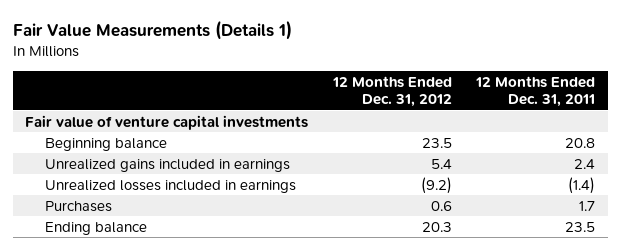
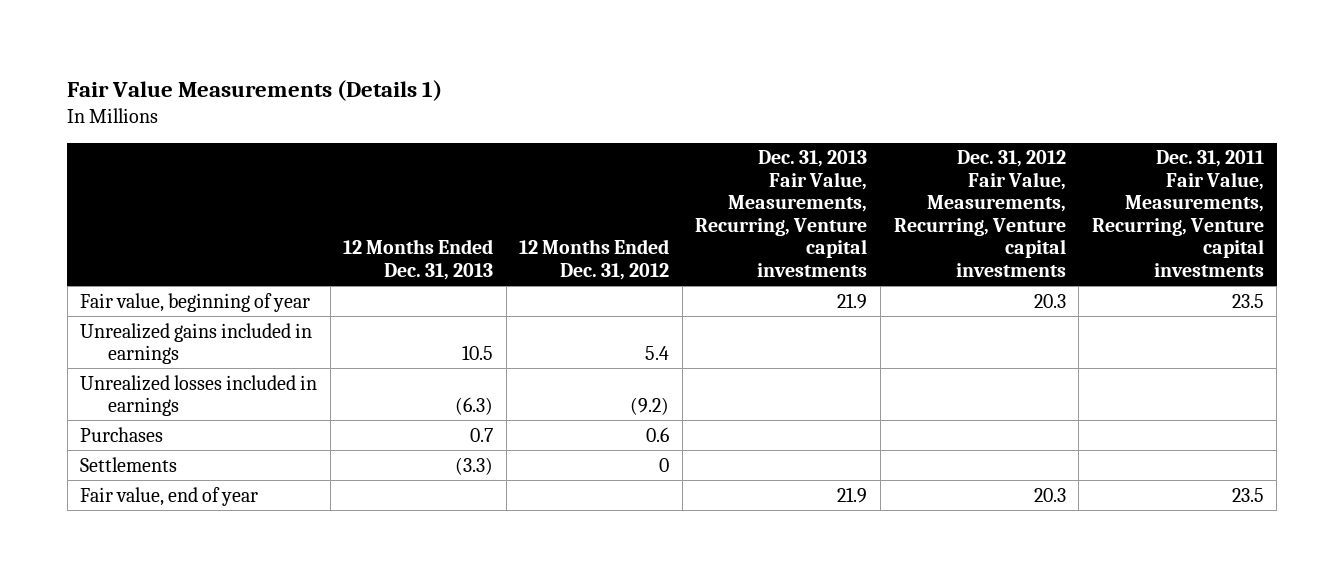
[475,75,596,107] 12 Months Ended Dec. 31, 2011 -> none
none -> [343,239,494,280] 12 Months Ended Dec. 31, 2013
none -> [695,150,868,277] Dec. 31, 2013 Fair Value, Measurements, Recurring, Venture capital investments
none -> [893,150,1066,277] Dec. 31, 2012 Fair Value, Measurements, Recurring, Venture capital investments
none -> [1091,150,1264,277] Dec. 31, 2011 Fair Value, Measurements, Recurring, Venture capital investments
[25,114,309,130] Fair value of venture capital investments -> none
[45,137,168,151] Beginning balance -> none
none -> [80,292,311,312] Fair value, beginning of year
[45,221,148,235] Ending balance -> none
none -> [80,456,178,472] Settlements
none -> [80,486,259,506] Fair value, end of year

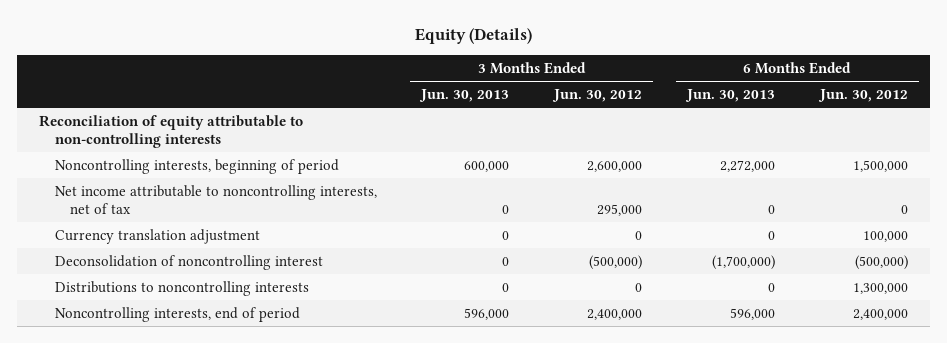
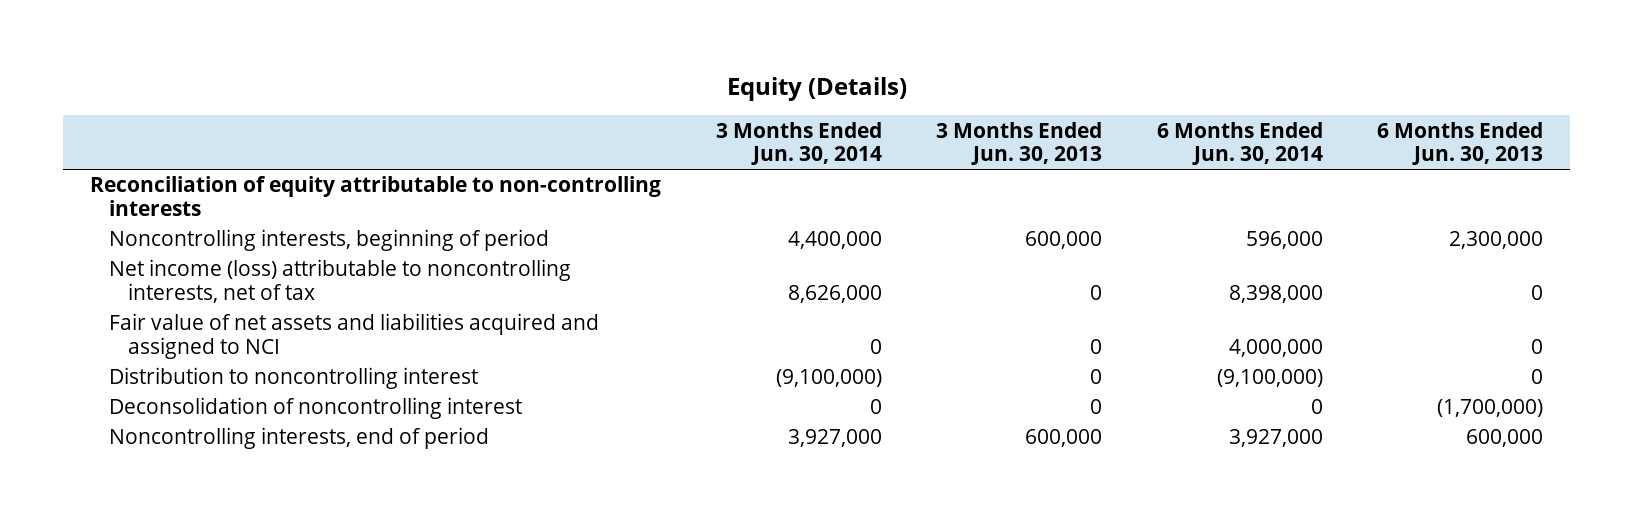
[552,89,643,103] Jun. 30, 2012 -> none
[817,89,908,103] Jun. 30, 2012 -> none
none -> [715,121,882,166] 3 Months Ended Jun. 30, 2014
none -> [1156,121,1323,166] 6 Months Ended Jun. 30, 2014
[54,228,260,244] Currency translation adjustment -> none
[720,159,776,172] 2,272,000 -> [1448,231,1543,250] 2,300,000
[54,184,377,215] Net income attributable to noncontrolling interests, net of tax -> [109,259,572,304] Net income (loss) attributable to noncontrolling interests, net of tax
none -> [109,313,600,360] Fair value of net assets and liabilities acquired and assigned to NCI
none -> [109,367,479,390] Distribution to noncontrolling interest
[54,280,309,296] Distributions to noncontrolling interests -> none
[464,307,510,320] 596,000 -> [1025,429,1103,448] 600,000
[730,307,776,320] 596,000 -> [1465,429,1543,448] 600,000

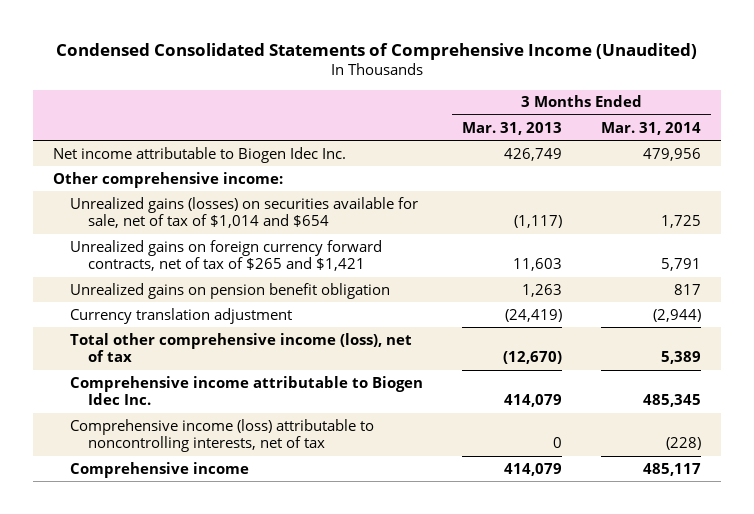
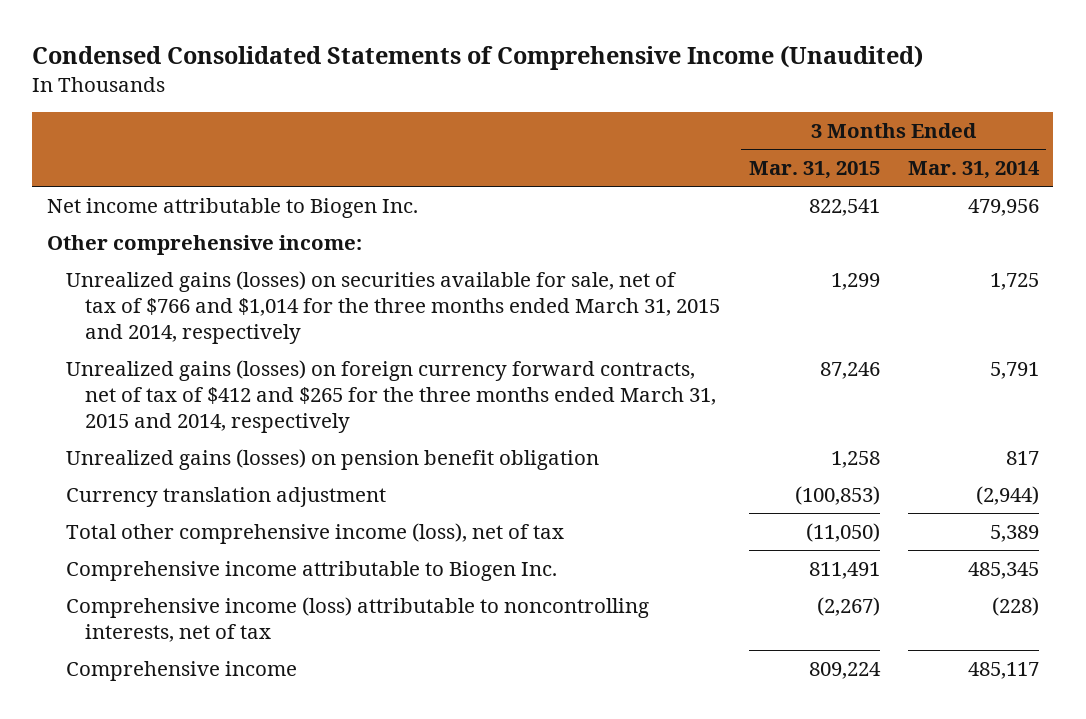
[462,121,563,135] Mar. 31, 2013 -> none
none -> [748,161,880,180] Mar. 31, 2015
[52,146,346,163] Net income attributable to Biogen Idec Inc. -> [46,197,418,218] Net income attributable to Biogen Inc.
[70,196,419,229] Unrealized gains (losses) on securities available for sale, net of tax of $1,014 and $654 -> [65,270,721,344] Unrealized gains (losses) on securities available for sale, net of tax of $766 and $1,014 for the three months ended March 31, 2015 and 2014, respectively
[70,239,383,272] Unrealized gains on foreign currency forward contracts, net of tax of $265 and $1,421 -> [65,359,717,433] Unrealized gains (losses) on foreign currency forward contracts, net of tax of $412 and $265 for the three months ended March 31, 2015 and 2014, respectively
[70,282,391,299] Unrealized gains on pension benefit obligation -> [65,448,599,470] Unrealized gains (losses) on pension benefit obligation
[70,375,424,406] Comprehensive income attributable to Biogen Idec Inc. -> [65,560,557,581] Comprehensive income attributable to Biogen Inc.

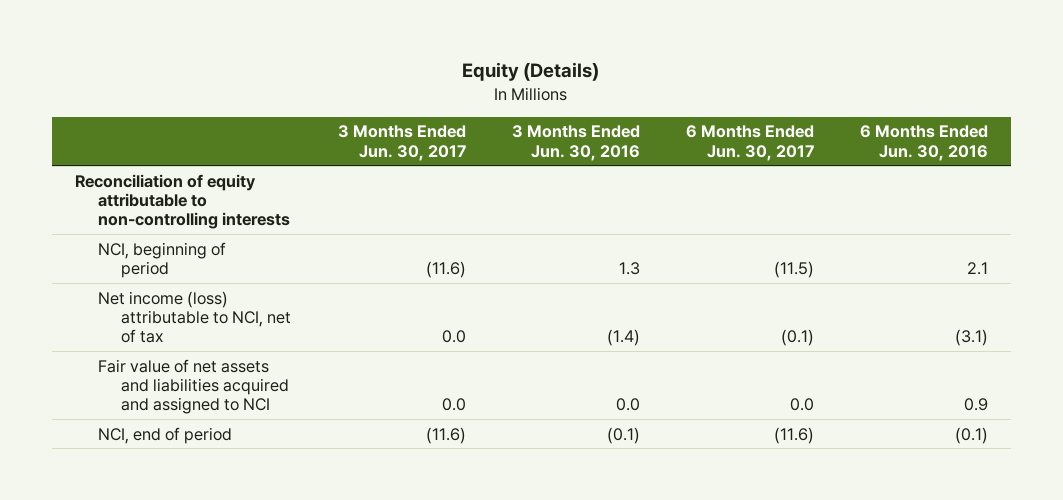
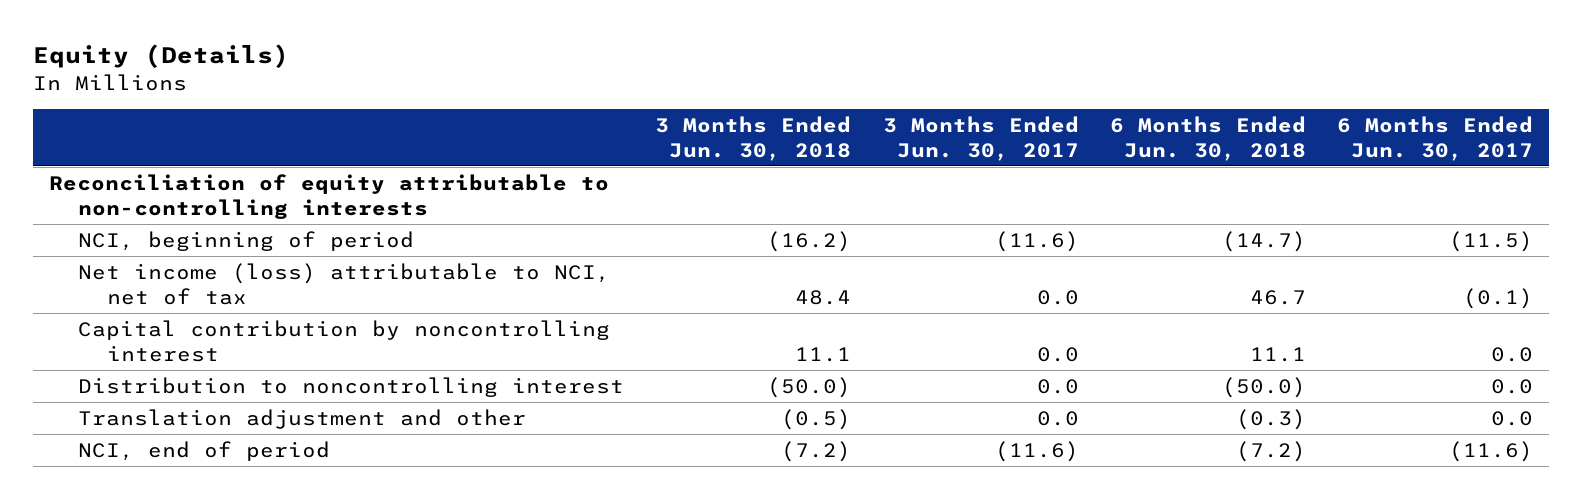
[511,125,640,161] 3 Months Ended Jun. 30, 2016 -> none
[859,125,988,161] 6 Months Ended Jun. 30, 2016 -> none
none -> [655,115,852,161] 3 Months Ended Jun. 30, 2018
none -> [1110,115,1307,161] 6 Months Ended Jun. 30, 2018
[98,358,290,415] Fair value of net assets and liabilities acquired and assigned to NCI -> [77,319,610,362] Capital contribution by noncontrolling interest
none -> [77,376,624,397] Distribution to noncontrolling interest
none -> [77,408,526,429] Translation adjustment and other

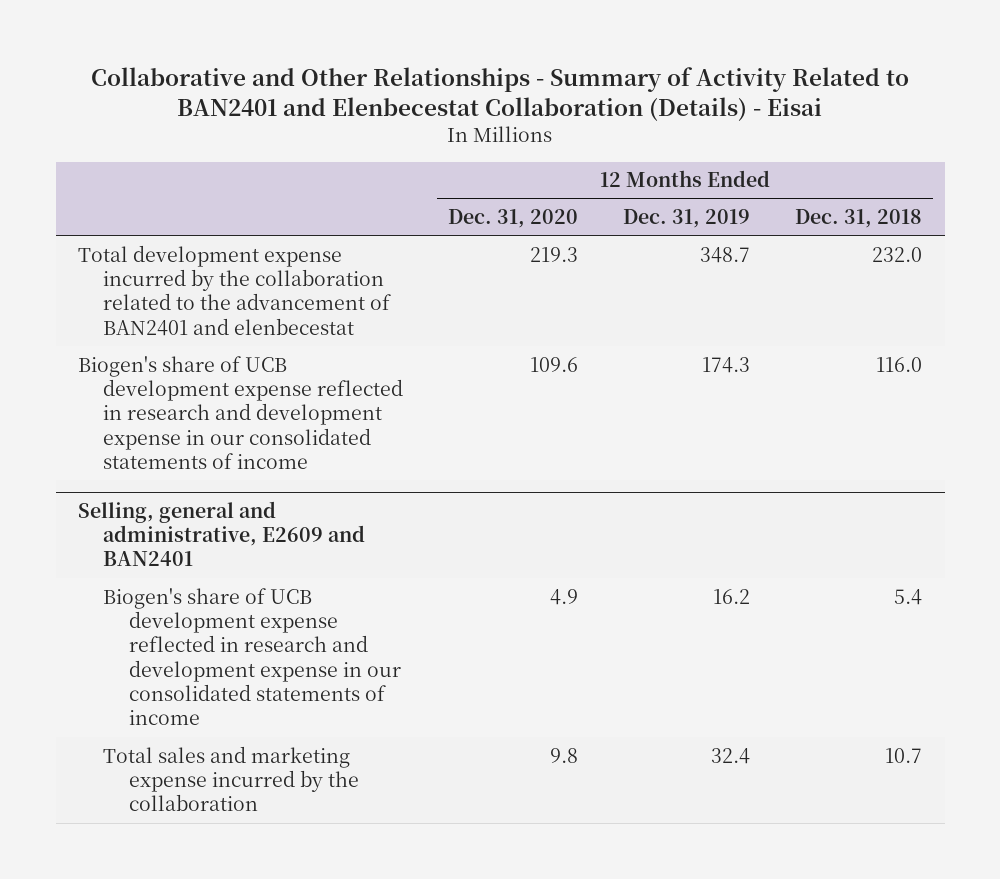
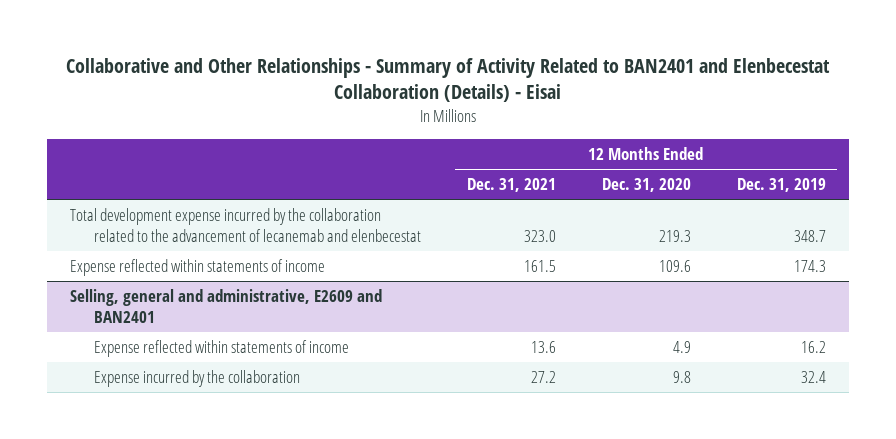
[795,208,923,228] Dec. 31, 2018 -> none
none -> [466,178,556,193] Dec. 31, 2021
[77,244,392,336] Total development expense incurred by the collaboration related to the advancement of BAN2401 and elenbecestat -> [69,208,421,242] Total development expense incurred by the collaboration related to the advancement of lecanemab and elenbecestat
[77,355,404,470] Biogen's share of UCB development expense reflected in research and development expense in our consolidated statements of income -> [69,259,325,277] Expense reflected within statements of income
[103,587,401,726] Biogen's share of UCB development expense reflected in research and development expense in our consolidated statements of income -> [93,340,349,358] Expense reflected within statements of income
[103,745,359,812] Total sales and marketing expense incurred by the collaboration -> [93,370,300,388] Expense incurred by the collaboration

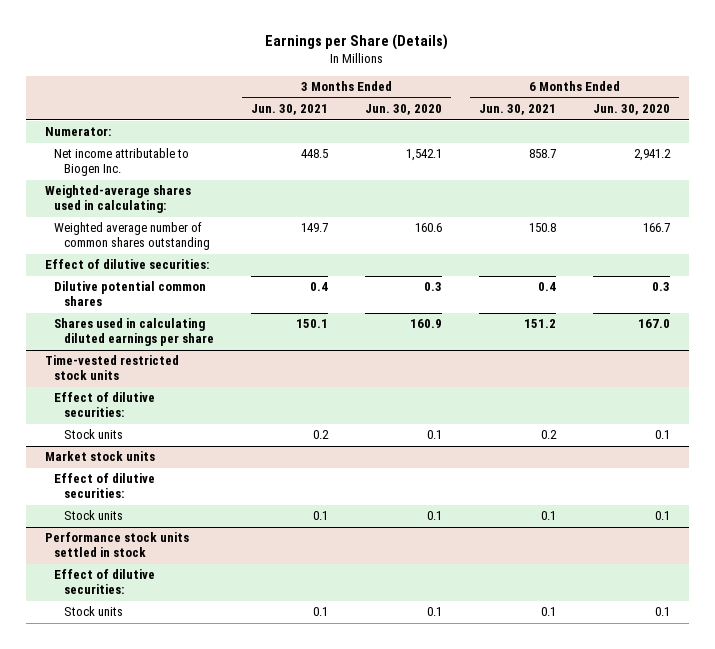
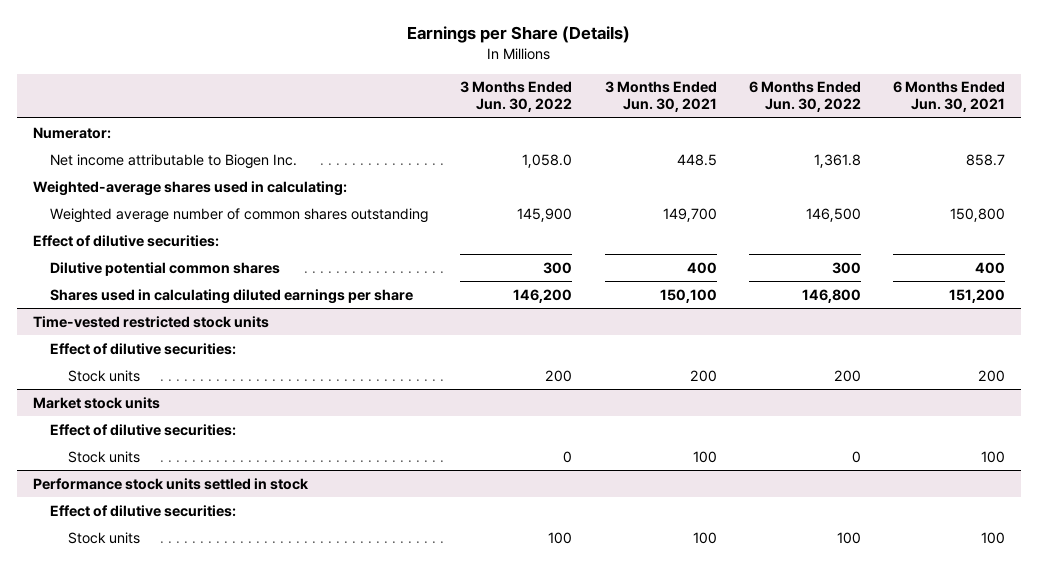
[365,104,443,116] Jun. 30, 2020 -> none
[593,104,671,116] Jun. 30, 2020 -> none
none -> [460,81,573,113] 3 Months Ended Jun. 30, 2022
none -> [748,81,861,113] 6 Months Ended Jun. 30, 2022
[301,223,329,233] 149.7 -> [662,207,717,222] 149,700
[529,223,557,233] 150.8 -> [949,207,1005,222] 150,800
[310,282,329,292] 0.4 -> [686,261,717,274] 400
[538,282,557,292] 0.4 -> [974,261,1005,274] 400
[296,319,329,329] 150.1 -> [659,288,717,303] 150,100
[524,319,557,329] 151.2 -> [948,288,1005,303] 151,200
[313,430,330,440] 0.2 -> [689,369,717,382] 200
[541,430,558,440] 0.2 -> [977,369,1005,382] 200
[313,511,329,521] 0.1 -> [692,450,717,463] 100
[541,511,557,521] 0.1 -> [980,450,1005,463] 100
[313,607,329,617] 0.1 -> [692,531,717,544] 100
[541,607,557,617] 0.1 -> [980,531,1005,544] 100

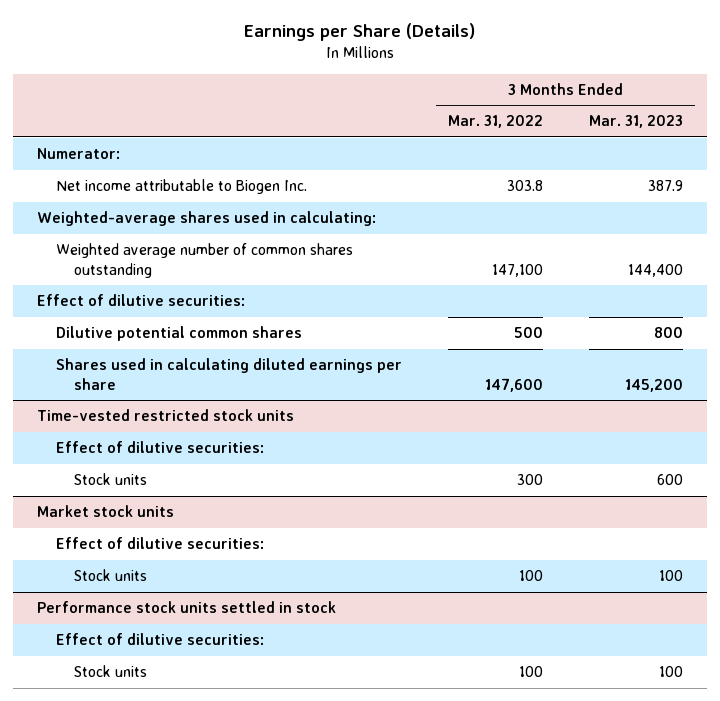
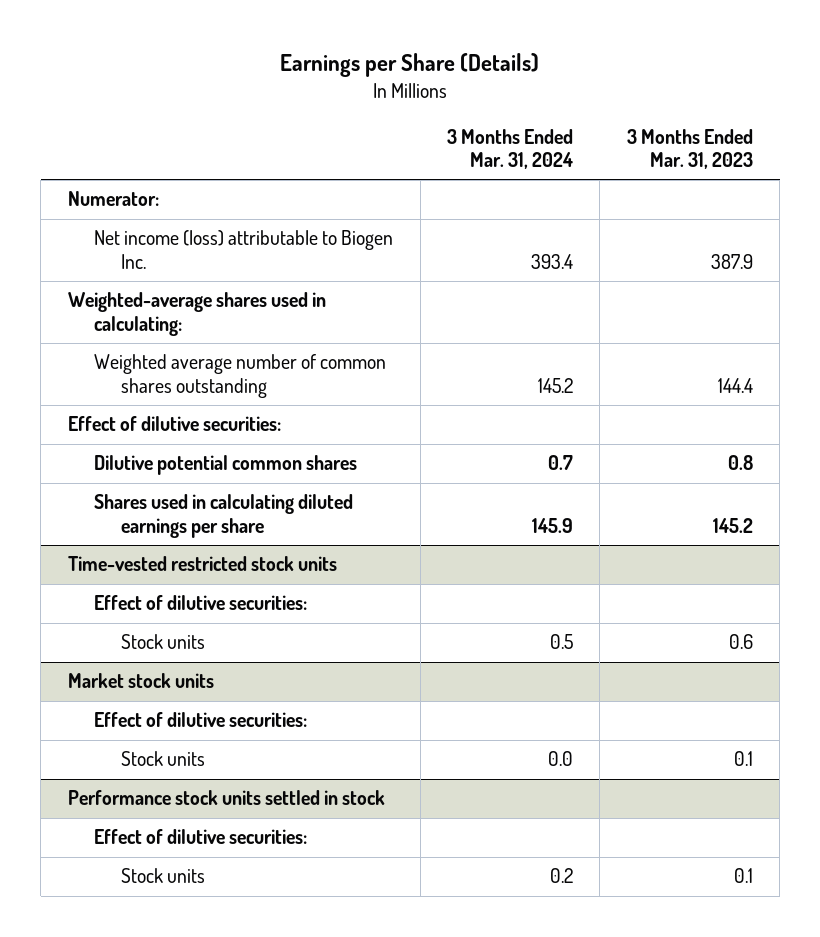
[447,115,543,129] Mar. 31, 2022 -> none
none -> [446,128,573,170] 3 Months Ended Mar. 31, 2024
[55,179,307,195] Net income attributable to Biogen Inc. -> [94,230,394,269] Net income (loss) attributable to Biogen Inc.
[628,263,684,277] 144,400 -> [717,377,753,393] 144.4
[654,327,684,339] 800 -> [727,455,753,471] 0.8
[625,378,684,392] 145,200 -> [712,517,753,533] 145.2
[657,474,684,486] 600 -> [728,634,753,650] 0.6
[659,570,684,582] 100 -> [733,751,753,767] 0.1
[659,666,684,678] 100 -> [733,868,753,884] 0.1

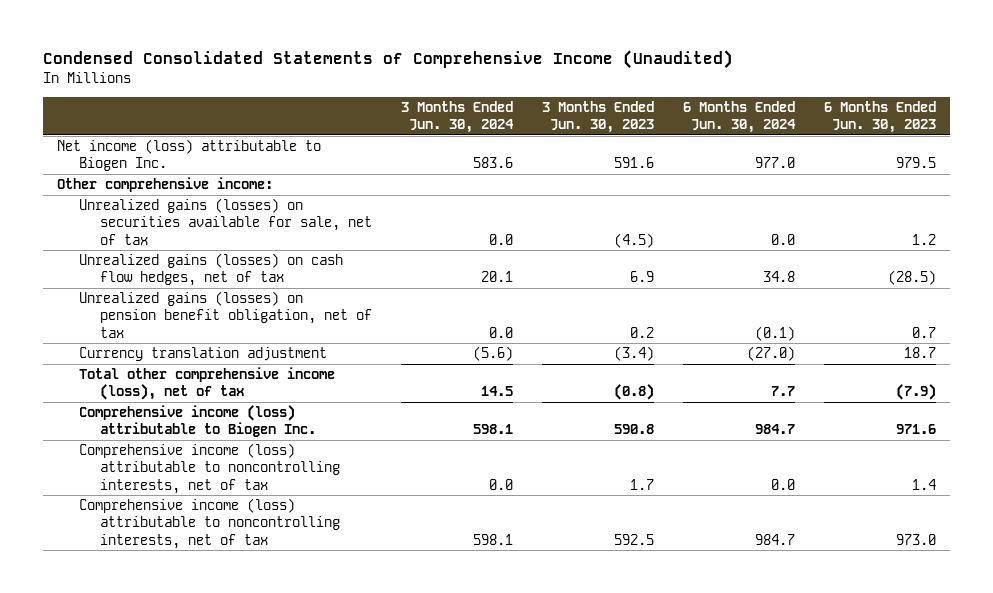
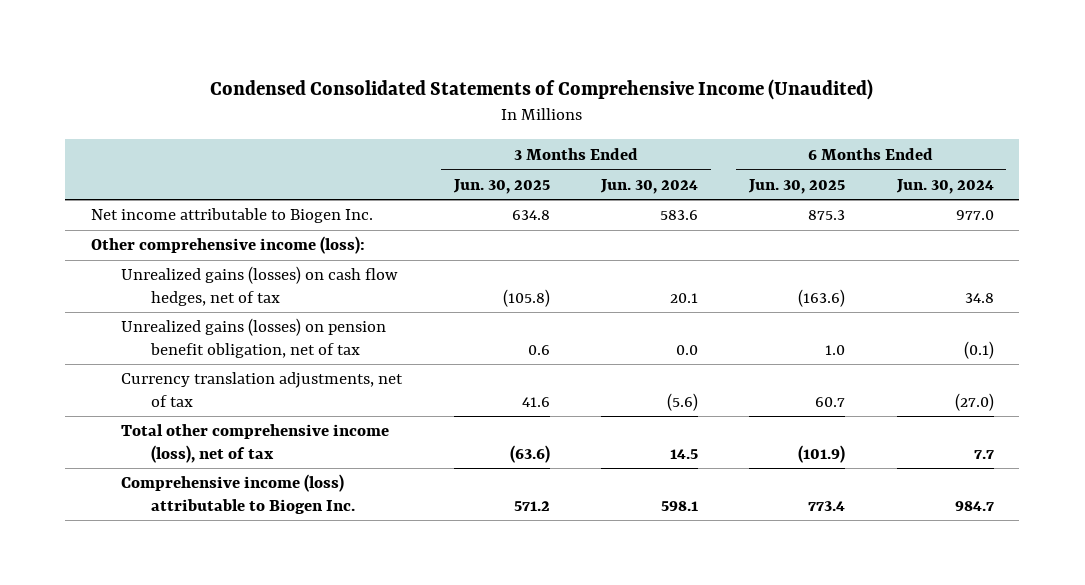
[541,100,654,134] 3 Months Ended Jun. 30, 2023 -> none
[823,100,936,134] 6 Months Ended Jun. 30, 2023 -> none
none -> [452,178,550,194] Jun. 30, 2025
none -> [748,178,846,194] Jun. 30, 2025
[78,198,373,245] Unrealized gains (losses) on securities available for sale, net of tax -> none
[57,139,322,172] Net income (loss) attributable to Biogen Inc. -> [91,208,374,224] Net income attributable to Biogen Inc.
[57,177,274,193] Other comprehensive income: -> [91,236,366,255] Other comprehensive income (loss):
[78,347,327,362] Currency translation adjustment -> [121,372,404,407] Currency translation adjustments, net of tax
[78,443,341,494] Comprehensive income (loss) attributable to noncontrolling interests, net of tax -> none
[78,498,341,549] Comprehensive income (loss) attributable to noncontrolling interests, net of tax -> none

